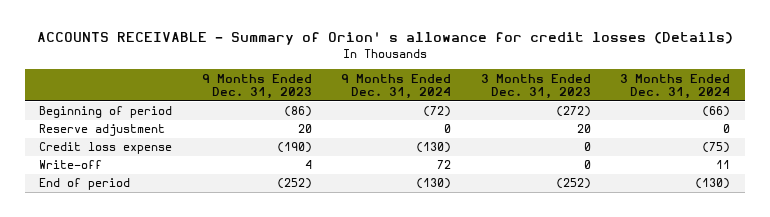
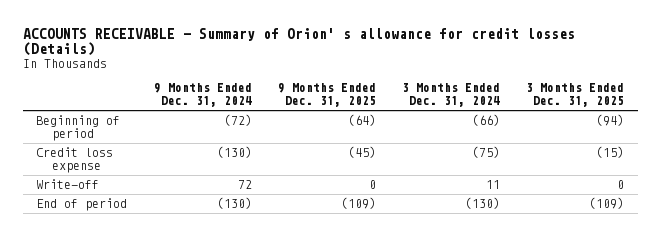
[201,73,312,100] 9 Months Ended Dec. 31, 2023 -> none
[480,73,591,100] 3 Months Ended Dec. 31, 2023 -> none
none -> [277,83,376,108] 9 Months Ended Dec. 31, 2025
none -> [526,83,625,108] 3 Months Ended Dec. 31, 2025
[39,124,166,137] Reserve adjustment -> none

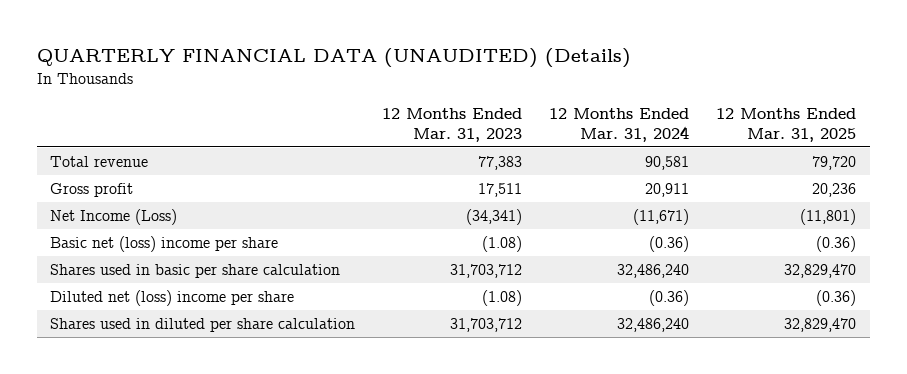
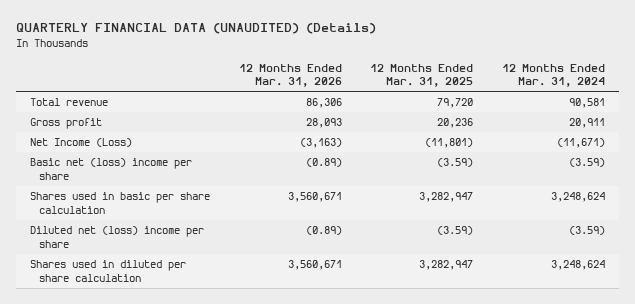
[382,108,523,142] 12 Months Ended Mar. 31, 2023 -> none
none -> [238,63,342,88] 12 Months Ended Mar. 31, 2026
[649,236,690,253] (0.36) -> [568,158,605,168] (3.59)
[816,236,857,253] (0.36) -> [437,158,474,168] (3.59)
[617,264,690,279] 32,486,240 -> [550,192,605,203] 3,248,624
[784,264,857,279] 32,829,470 -> [419,192,474,203] 3,282,947
[649,290,690,307] (0.36) -> [568,226,605,236] (3.59)
[816,290,857,307] (0.36) -> [437,226,474,236] (3.59)
[617,318,690,333] 32,486,240 -> [550,260,605,271] 3,248,624
[784,318,857,333] 32,829,470 -> [419,260,474,271] 3,282,947

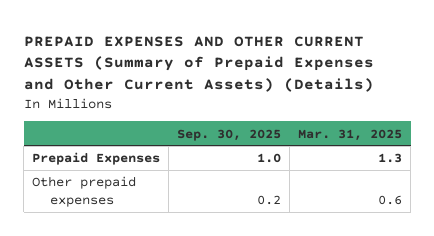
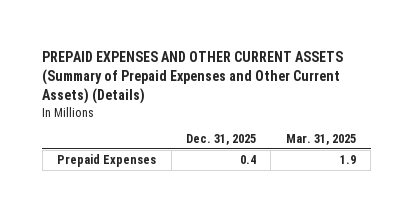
[177,128,282,141] Sep. 30, 2025 -> none
none -> [186,134,257,146] Dec. 31, 2025
[32,176,137,207] Other prepaid expenses -> none
[378,153,403,164] 1.3 -> [339,155,356,165] 1.9

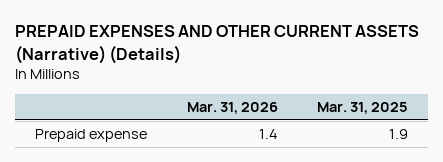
[42,50,344,104] PREPAID EXPENSES AND OTHER CURRENT ASSETS (Summary of Prepaid Expenses and Other Current Assets) (Details) -> [14,25,419,64] PREPAID EXPENSES AND OTHER CURRENT ASSETS (Narrative) (Details)
[186,134,257,146] Dec. 31, 2025 -> none
none -> [186,102,278,115] Mar. 31, 2026
[57,154,157,168] Prepaid Expenses -> [34,129,147,143] Prepaid expense

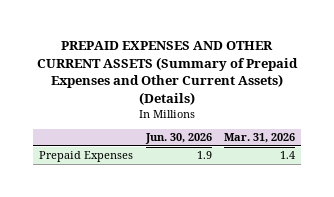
[14,25,419,64] PREPAID EXPENSES AND OTHER CURRENT ASSETS (Narrative) (Details) -> [37,41,299,105] PREPAID EXPENSES AND OTHER CURRENT ASSETS (Summary of Prepaid Expenses and Other Current Assets) (Details)
[317,102,409,115] Mar. 31, 2025 -> none
none -> [144,133,212,145] Jun. 30, 2026
[34,129,147,143] Prepaid expense -> [39,151,134,163] Prepaid Expenses

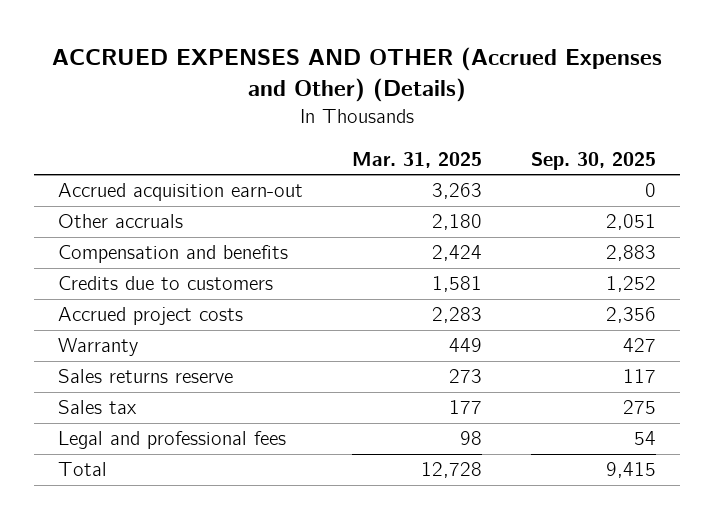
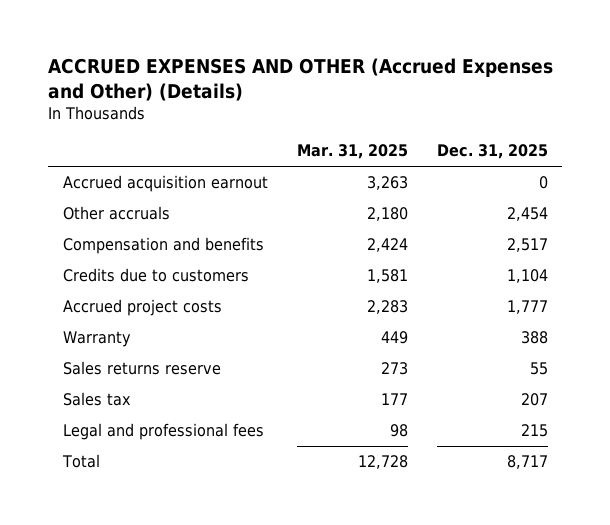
[530,151,656,170] Sep. 30, 2025 -> none
none -> [436,144,548,160] Dec. 31, 2025
[58,183,304,202] Accrued acquisition earn-out -> [62,175,268,193] Accrued acquisition earnout

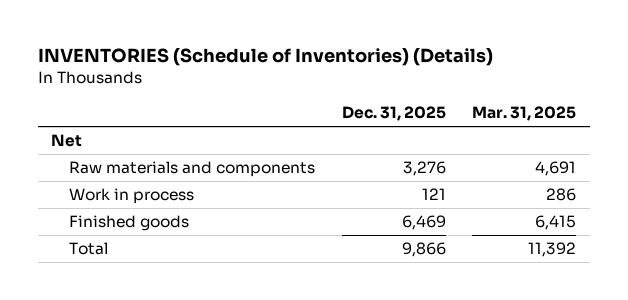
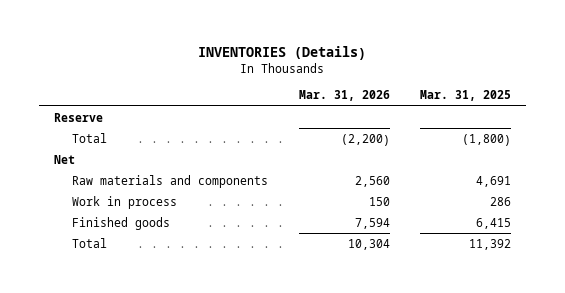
[37,48,493,67] INVENTORIES (Schedule of Inventories) (Details) -> [198,45,367,60] INVENTORIES (Details)
[341,106,446,122] Dec. 31, 2025 -> none
none -> [298,90,390,102] Mar. 31, 2026
none -> [53,112,103,122] Reserve
none -> [72,132,108,143] Total

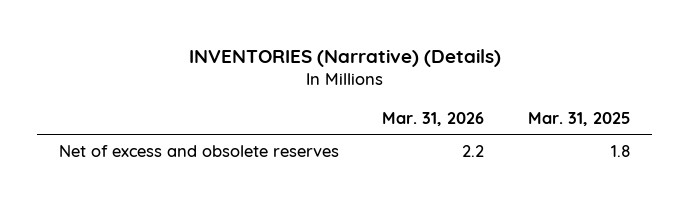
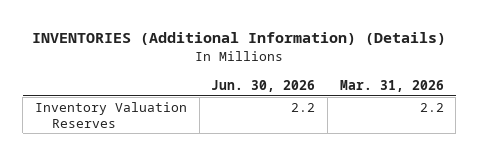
[188,48,501,67] INVENTORIES (Narrative) (Details) -> [32,32,447,46] INVENTORIES (Additional Information) (Details)
[527,112,631,127] Mar. 31, 2025 -> none
none -> [211,79,316,92] Jun. 30, 2026
[58,145,339,158] Net of excess and obsolete reserves -> [35,102,188,128] Inventory Valuation Reserves

